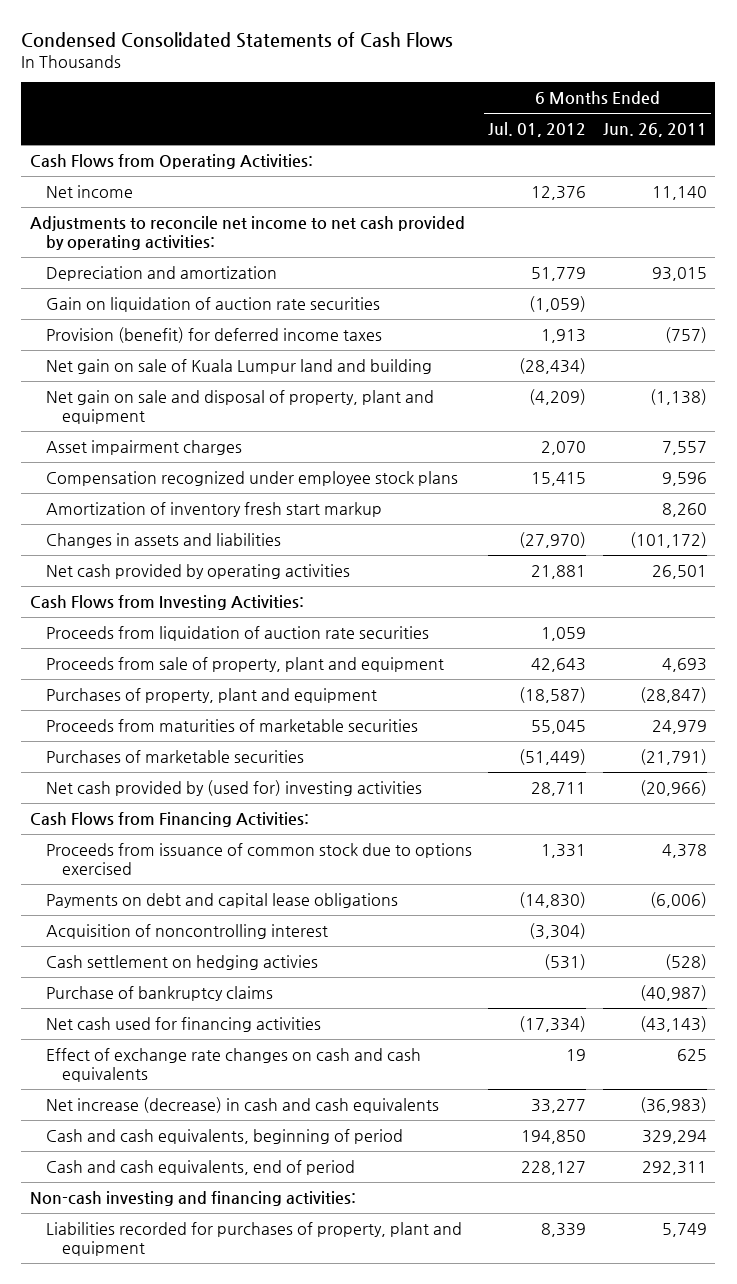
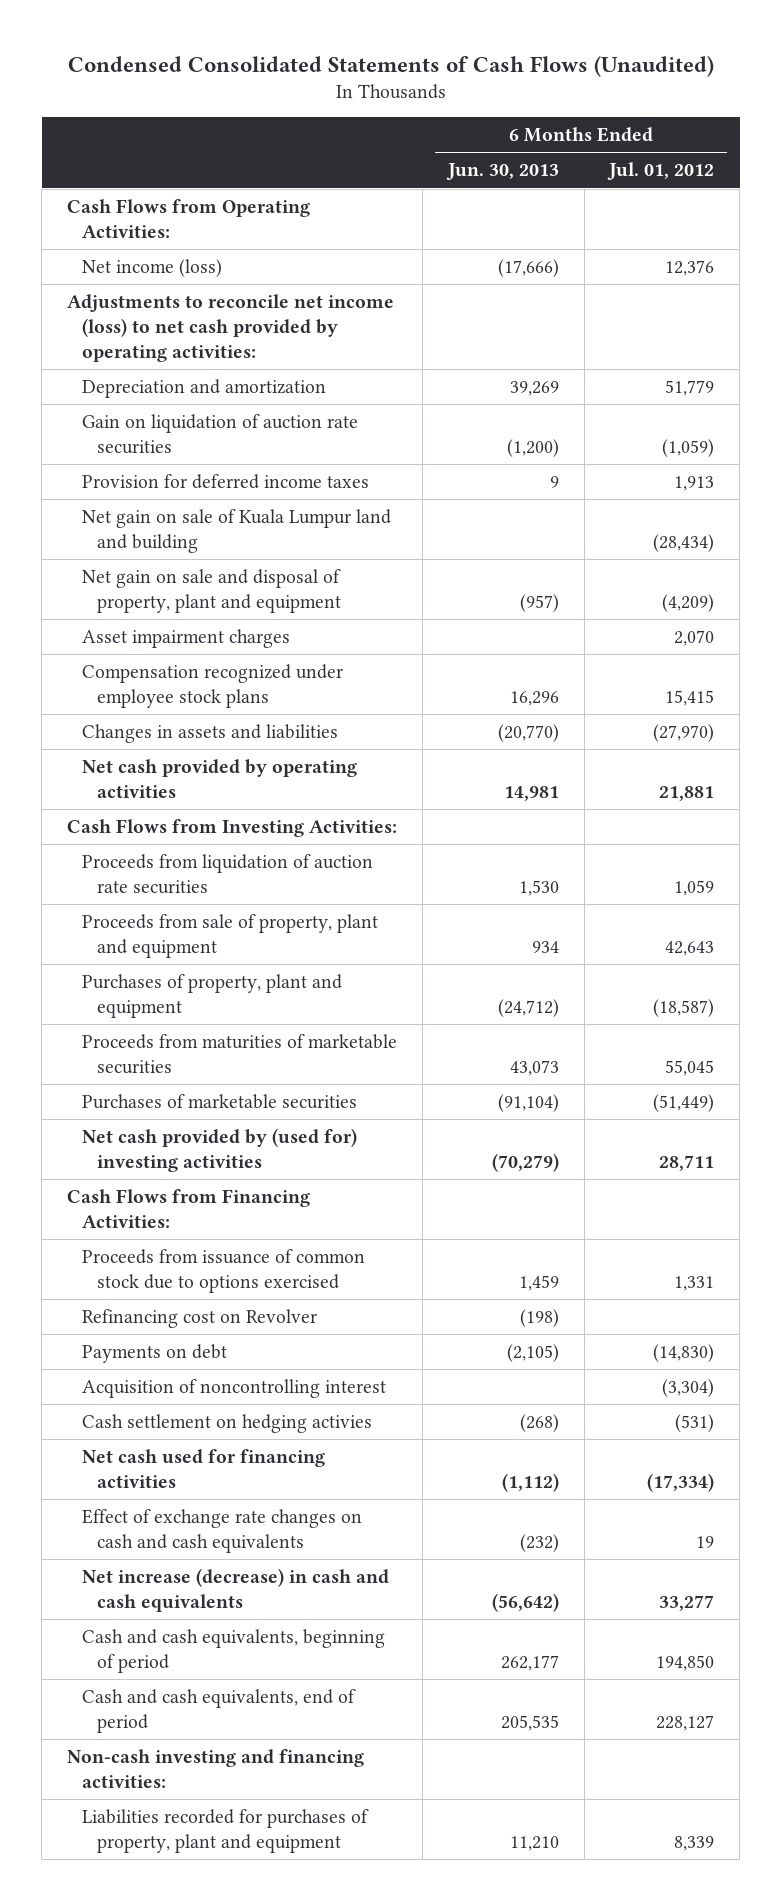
[21,31,454,48] Condensed Consolidated Statements of Cash Flows -> [67,55,714,77] Condensed Consolidated Statements of Cash Flows (Unaudited)
[602,123,707,138] Jun. 26, 2011 -> none
none -> [445,163,559,181] Jun. 30, 2013
[45,184,133,198] Net income -> [82,258,223,277] Net income (loss)
[29,215,465,251] Adjustments to reconcile net income to net cash provided by operating activities: -> [66,293,394,362] Adjustments to reconcile net income (loss) to net cash provided by operating activities:
[45,326,382,343] Provision (benefit) for deferred income taxes -> [82,473,370,489] Provision for deferred income taxes
[45,501,382,517] Amortization of inventory fresh start markup -> none
none -> [82,1308,318,1328] Refinancing cost on Revolver
[45,892,398,908] Payments on debt and capital lease obligations -> [82,1343,228,1363] Payments on debt
[45,985,273,1001] Purchase of bankruptcy claims -> none

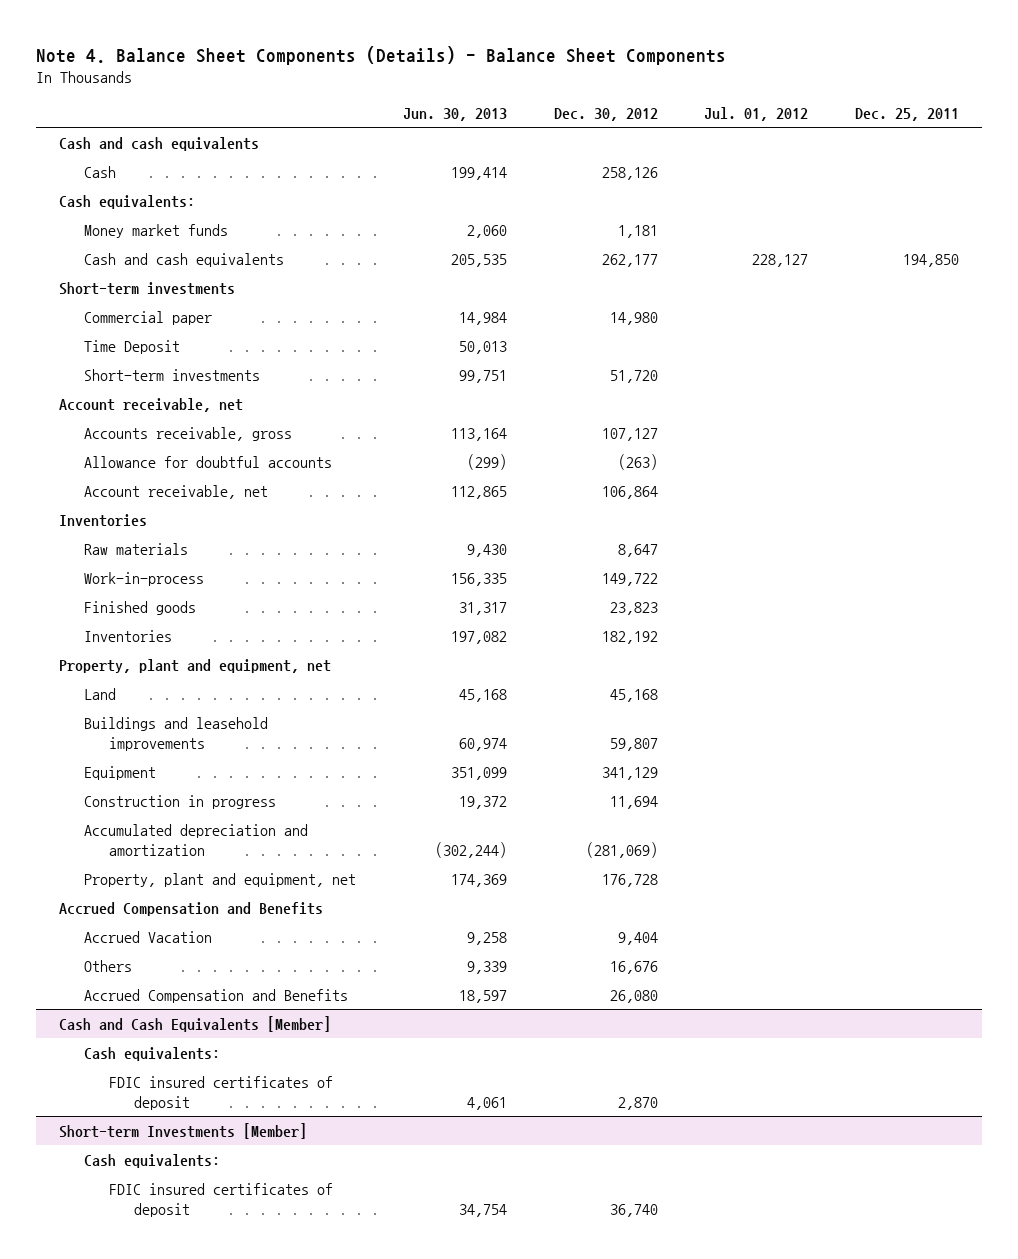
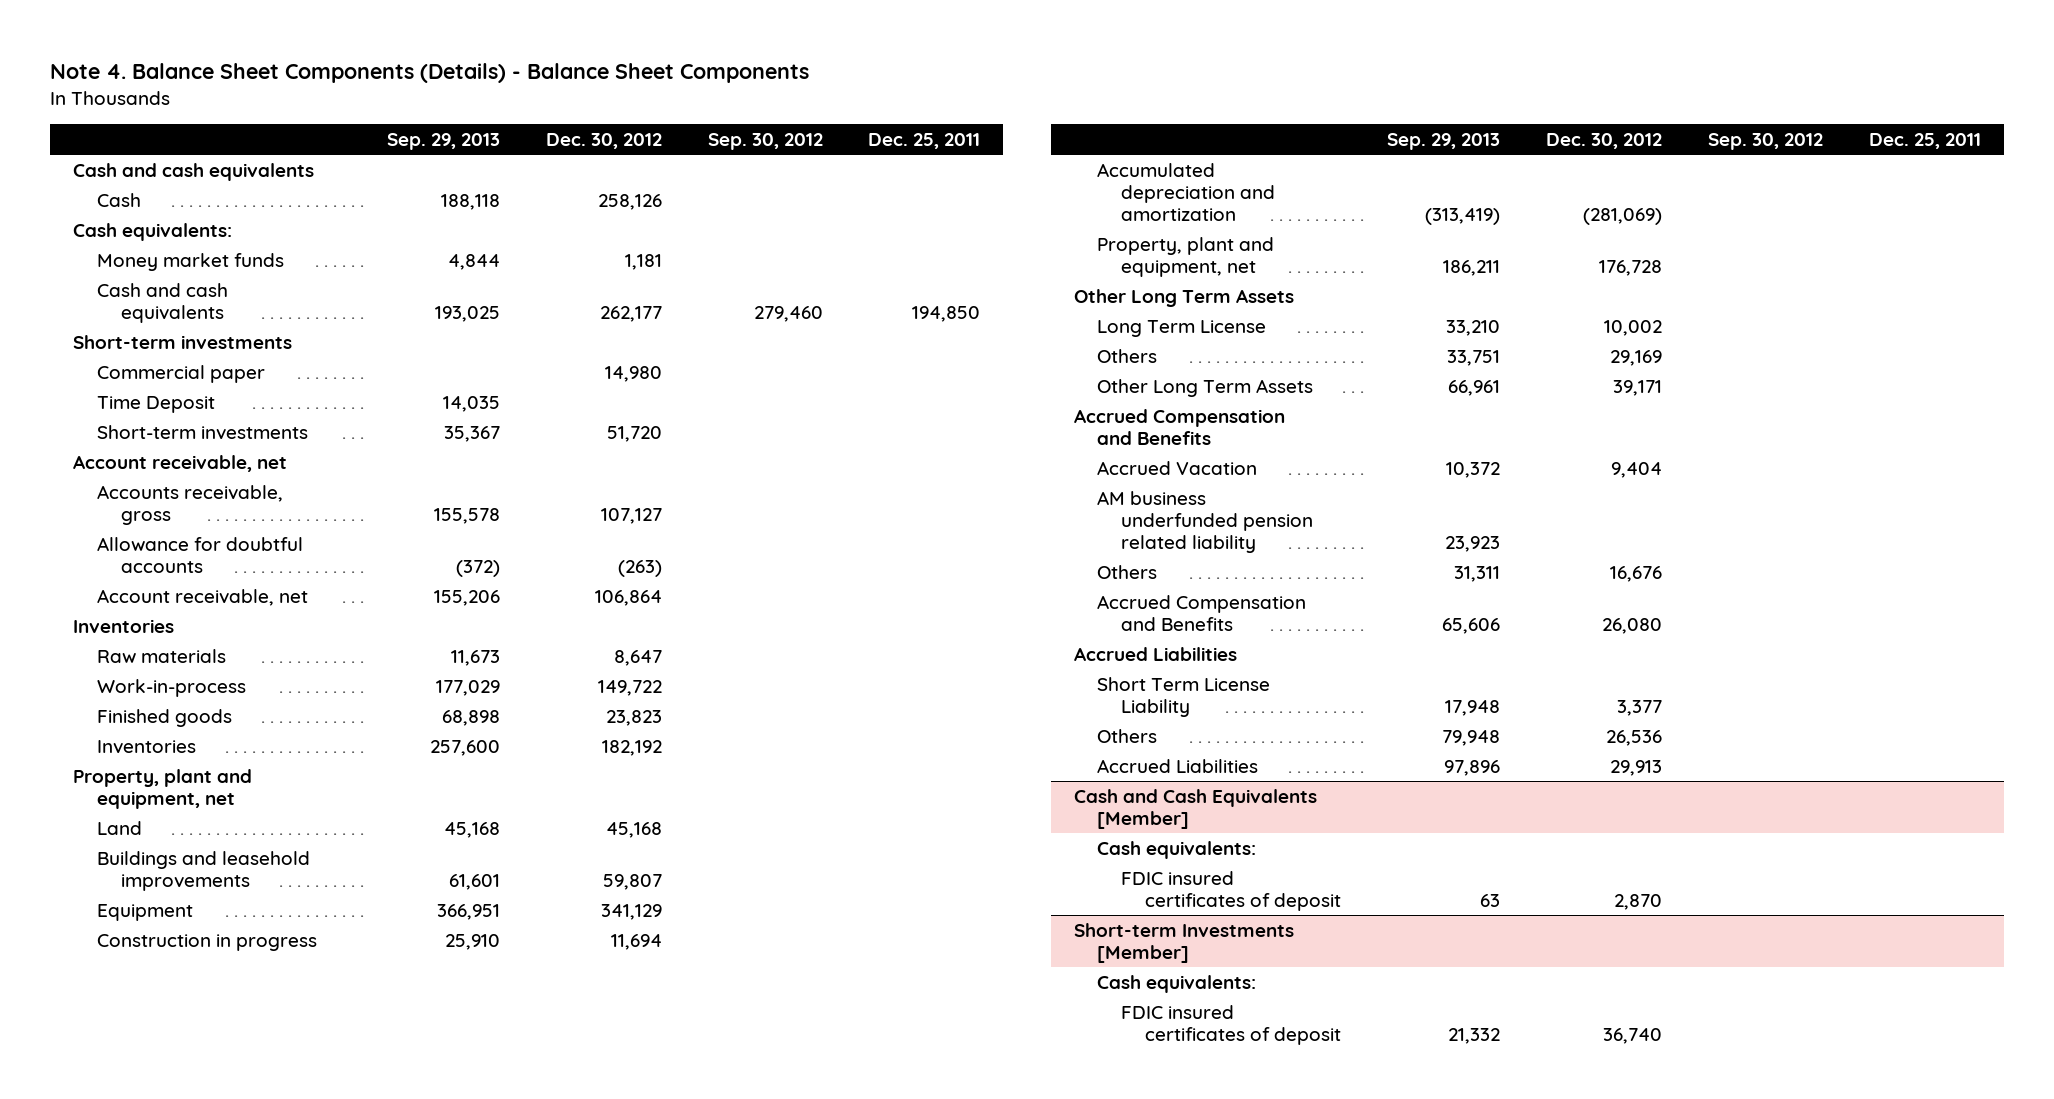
[402,107,507,121] Jun. 30, 2013 -> none
[704,106,809,121] Jul. 01, 2012 -> none
none -> [386,132,500,150] Sep. 29, 2013
none -> [707,132,823,150] Sep. 30, 2012
none -> [1073,288,1294,307] Other Long Term Assets
none -> [1097,319,1267,337] Long Term License
none -> [1097,348,1158,363] Others
none -> [1097,378,1314,397] Other Long Term Assets
none -> [1097,490,1314,553] AM business underfunded pension related liability
none -> [1073,646,1237,661] Accrued Liabilities
none -> [1097,676,1271,717] Short Term License Liability
none -> [1097,728,1158,743] Others
none -> [1097,758,1259,773] Accrued Liabilities

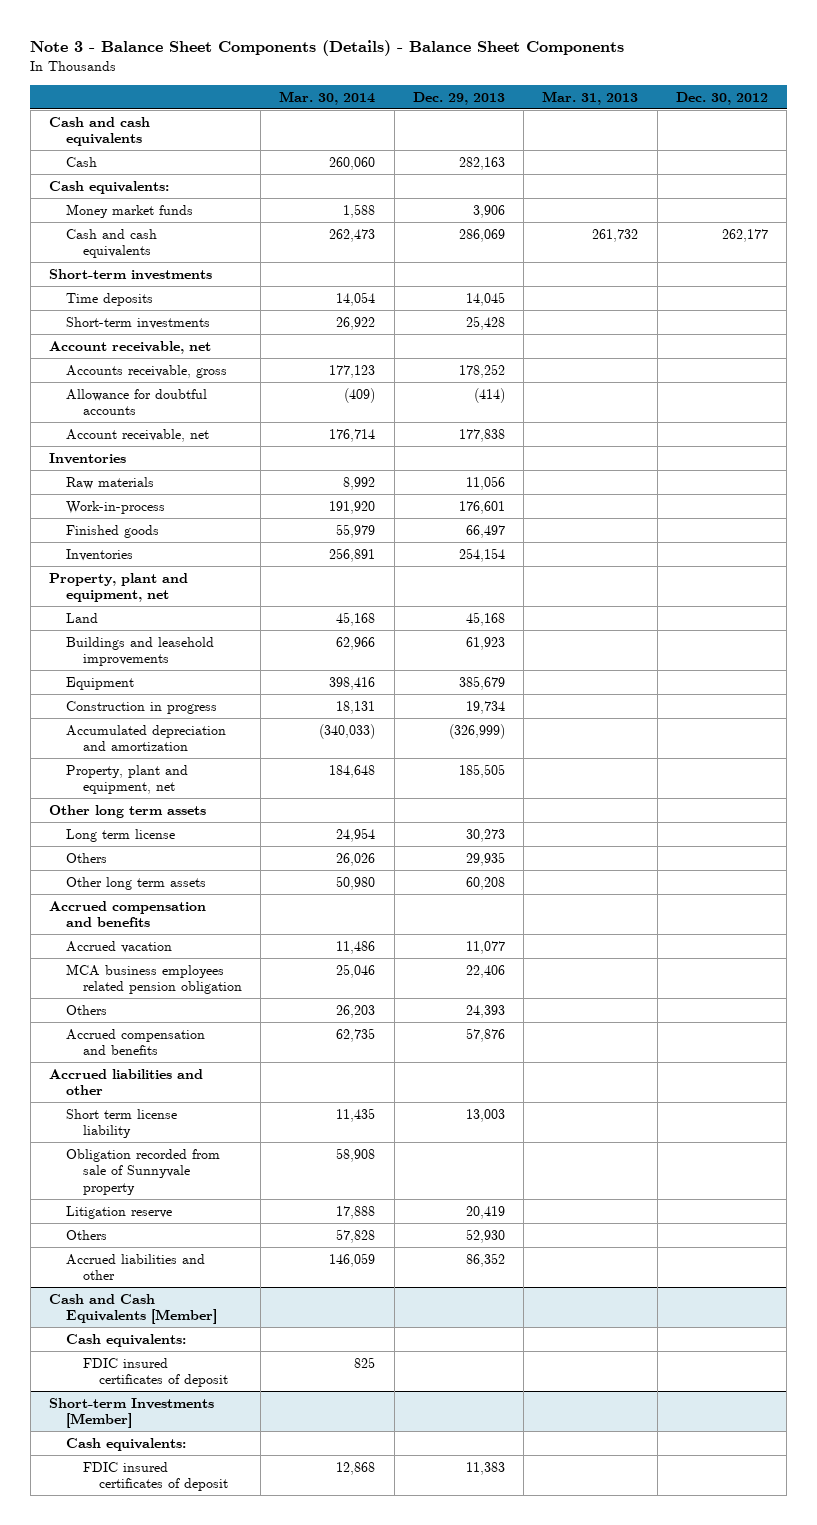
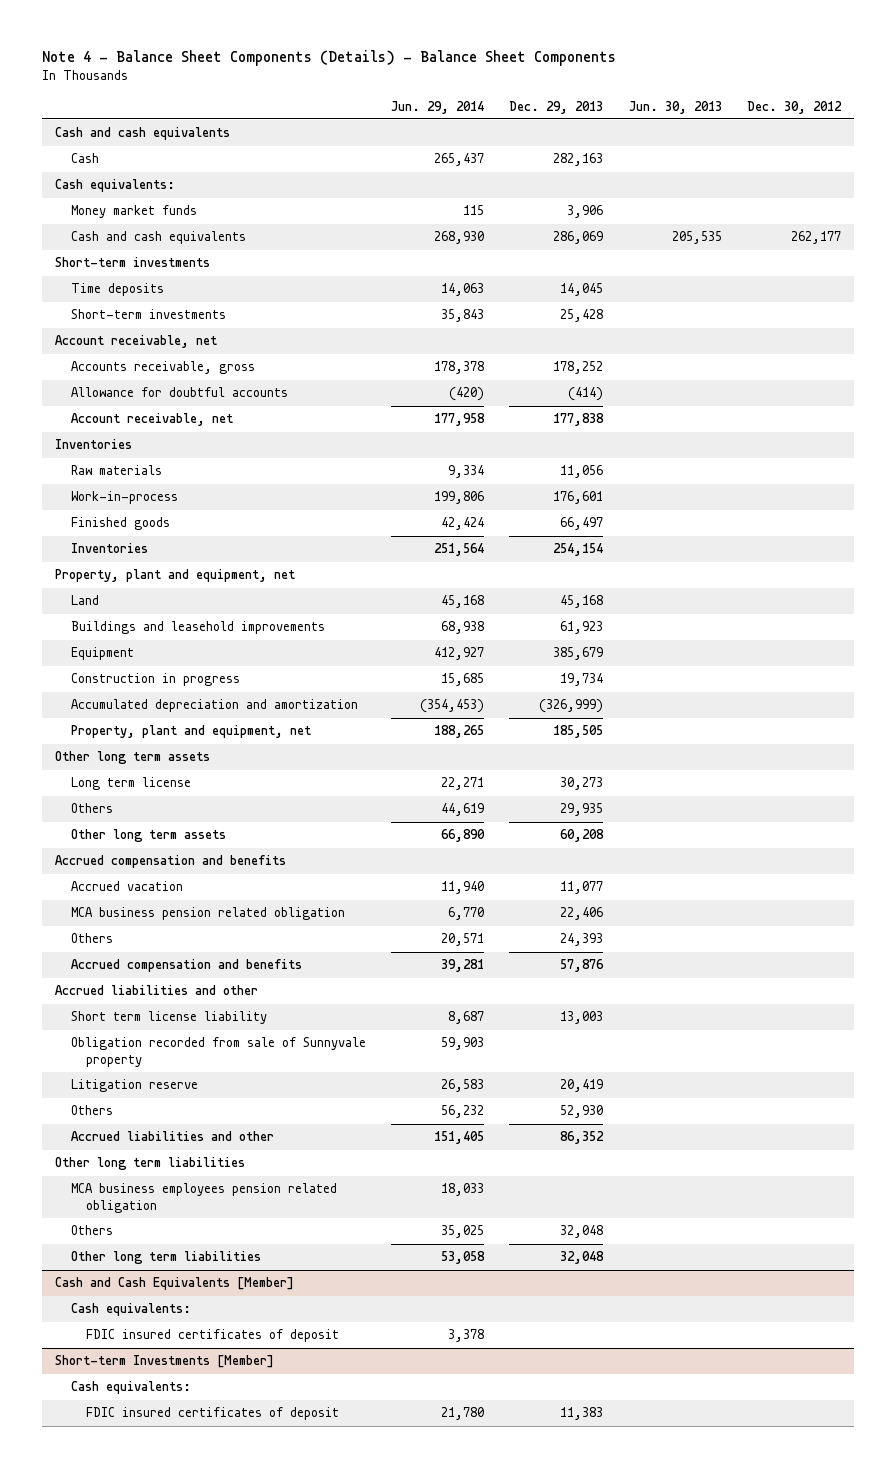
[30,39,625,56] Note 3 - Balance Sheet Components (Details) - Balance Sheet Components -> [41,50,616,67] Note 4 - Balance Sheet Components (Details) - Balance Sheet Components
[279,90,376,105] Mar. 30, 2014 -> none
[542,90,639,105] Mar. 31, 2013 -> none
none -> [390,100,484,114] Jun. 29, 2014
none -> [628,100,722,114] Jun. 30, 2013
[65,963,242,995] MCA business employees related pension obligation -> [70,907,345,921] MCA business pension related obligation
none -> [54,1157,245,1171] Other long term liabilities
none -> [70,1183,337,1213] MCA business employees pension related obligation
none -> [70,1225,113,1236] Others
none -> [70,1251,261,1265] Other long term liabilities

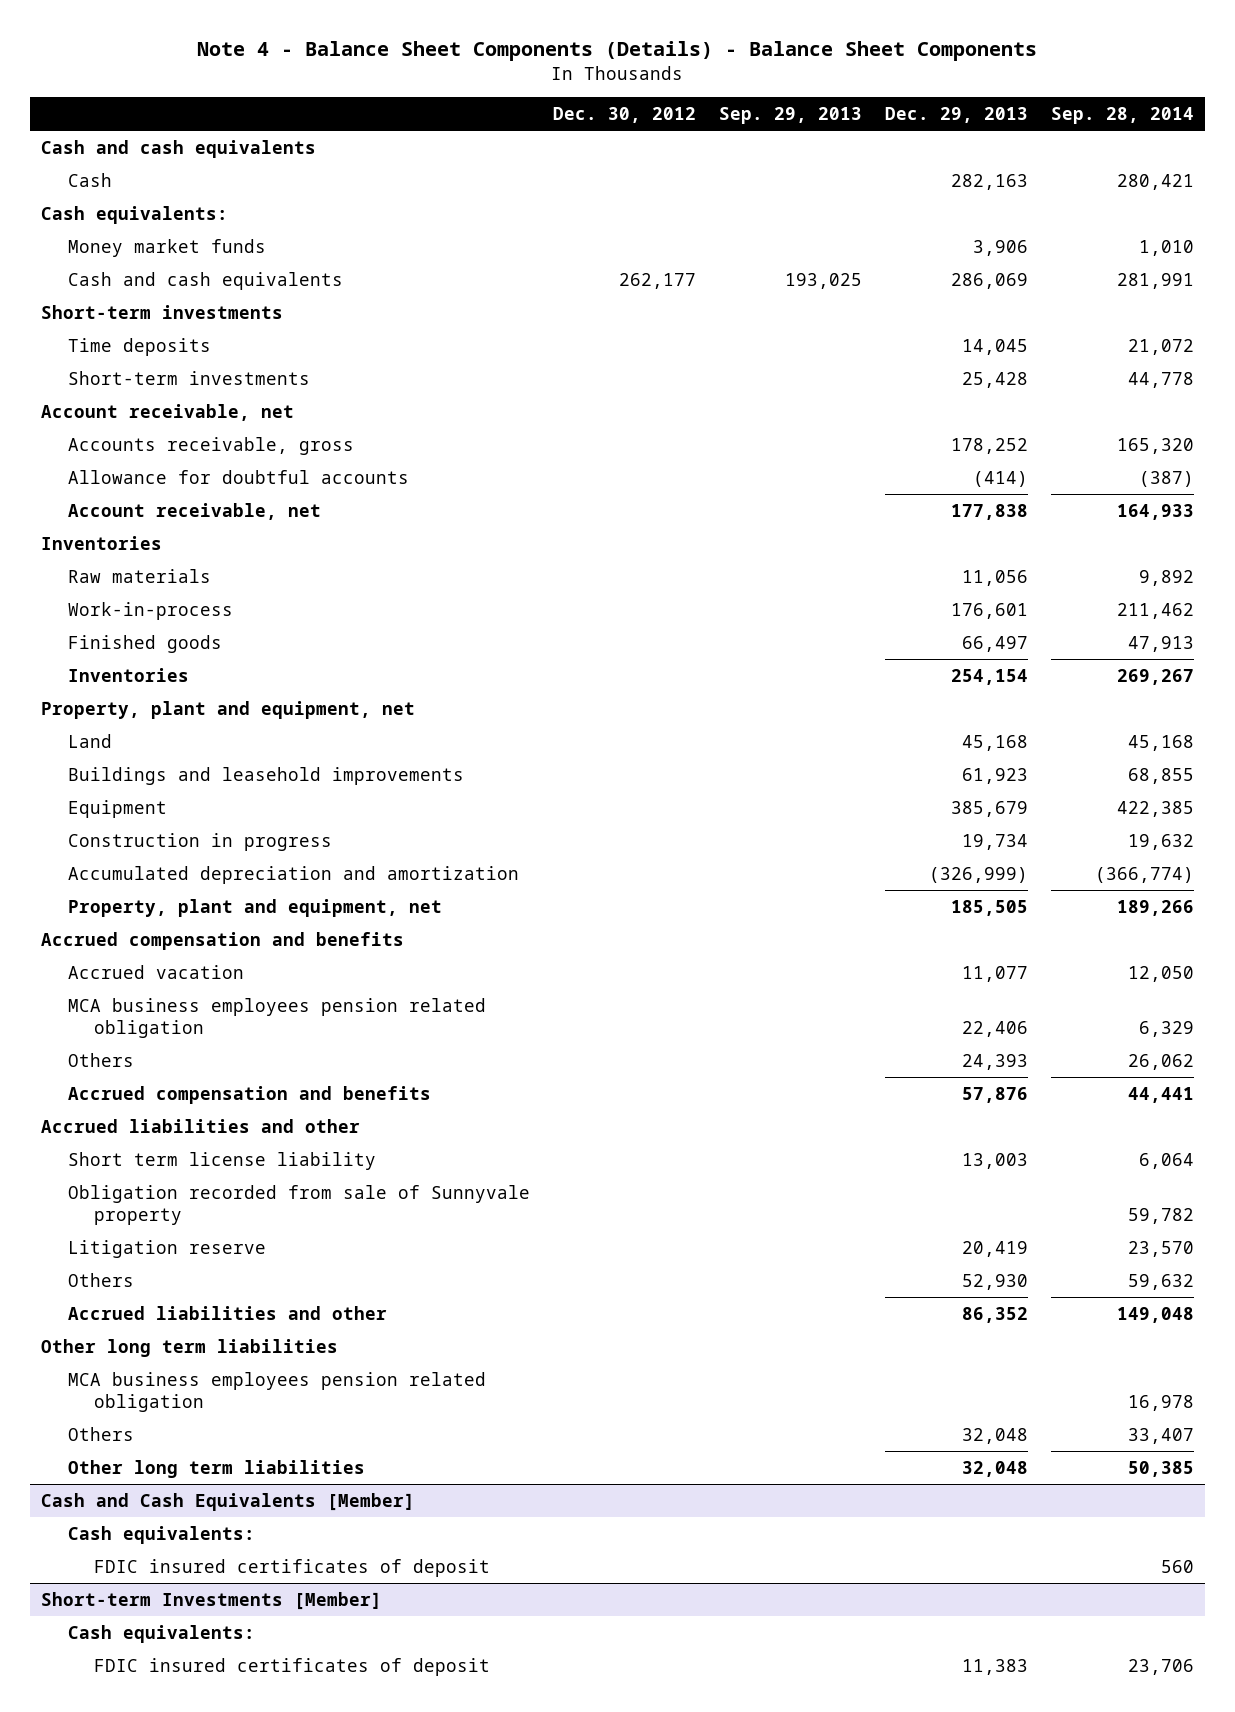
[390,100,484,114] Jun. 29, 2014 -> none
[628,100,722,114] Jun. 30, 2013 -> none
none -> [718,107,862,125] Sep. 29, 2013
none -> [1050,107,1194,125] Sep. 28, 2014
[54,751,210,765] Other long term assets -> none
[70,777,191,791] Long term license -> none
[70,803,113,814] Others -> none
[70,829,226,843] Other long term assets -> none
[70,907,345,921] MCA business pension related obligation -> [67,997,486,1038] MCA business employees pension related obligation

